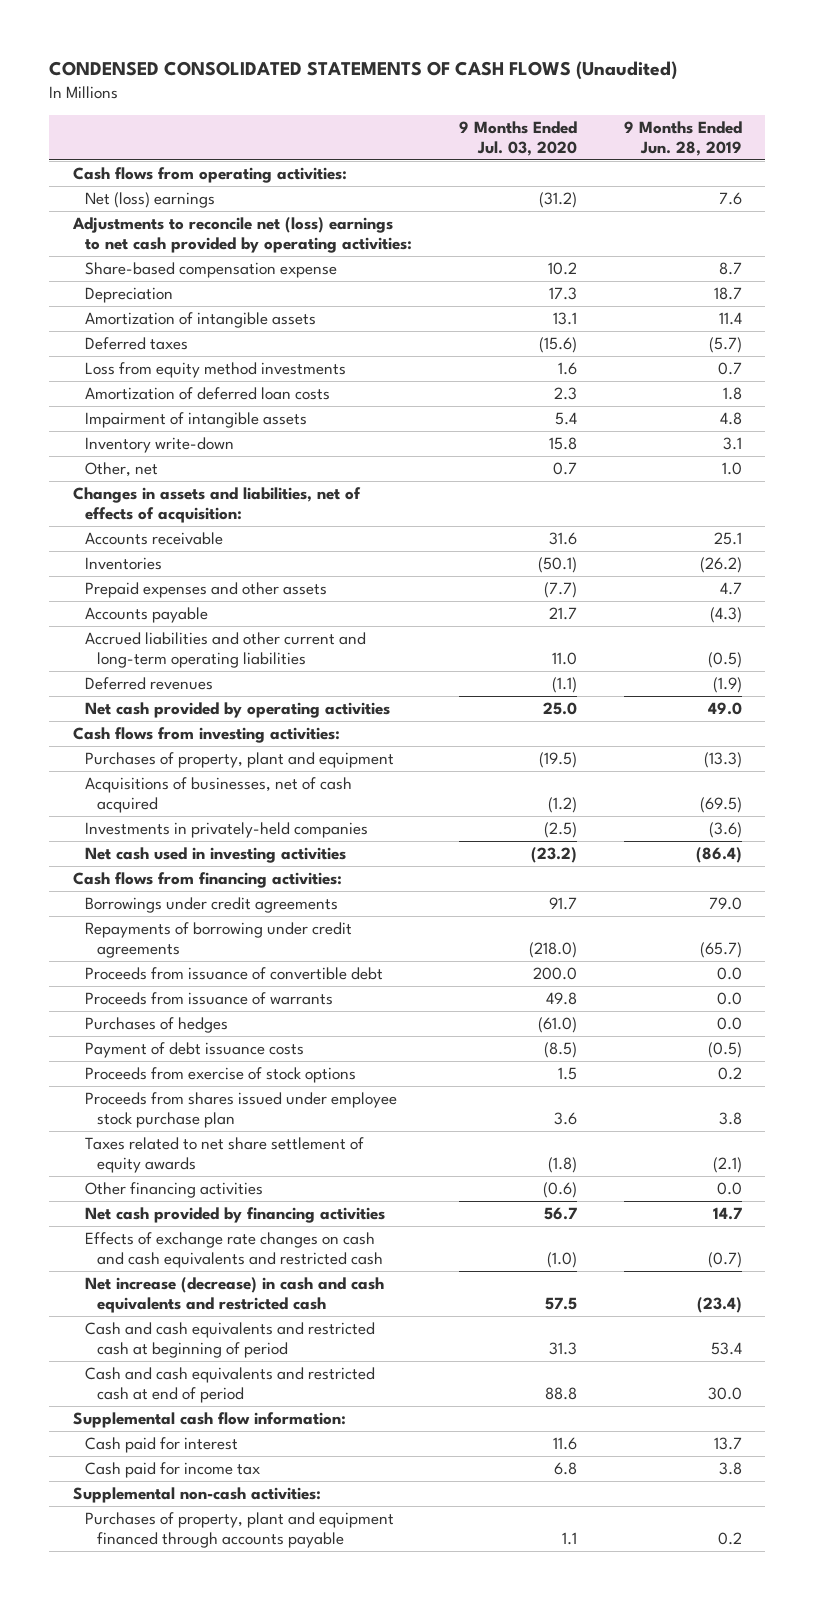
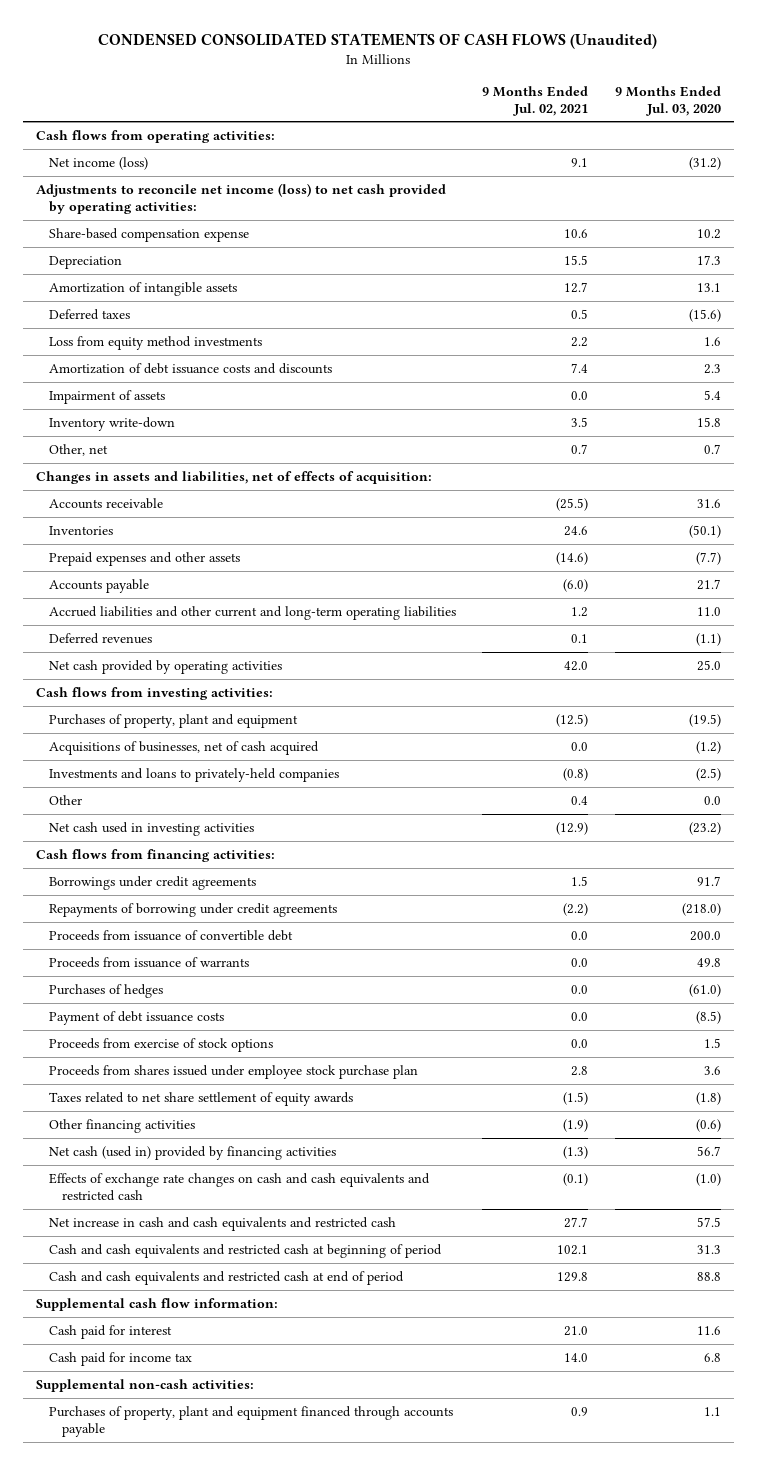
[623,120,742,156] 9 Months Ended Jun. 28, 2019 -> none
none -> [482,85,589,116] 9 Months Ended Jul. 02, 2021
[84,192,215,209] Net (loss) earnings -> [49,156,149,170] Net income (loss)
[71,217,412,253] Adjustments to reconcile net (loss) earnings to net cash provided by operating activities: -> [36,182,447,214] Adjustments to reconcile net income (loss) to net cash provided by operating activities:
[84,387,330,401] Amortization of deferred loan costs -> none
none -> [49,362,333,374] Amortization of debt issuance costs and discounts
[84,412,307,429] Impairment of intangible assets -> [49,389,166,404] Impairment of assets
[84,822,368,839] Investments in privately-held companies -> [49,767,340,782] Investments and loans to privately-held companies
none -> [49,794,83,805] Other
[84,1207,385,1224] Net cash provided by financing activities -> [49,1145,337,1160] Net cash (used in) provided by financing activities
[84,1277,384,1313] Net increase (decrease) in cash and cash equivalents and restricted cash -> [49,1216,397,1231] Net increase in cash and cash equivalents and restricted cash

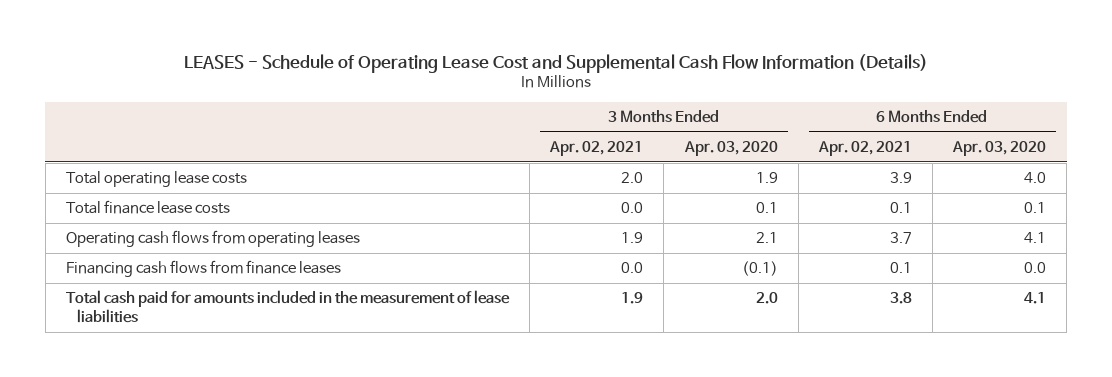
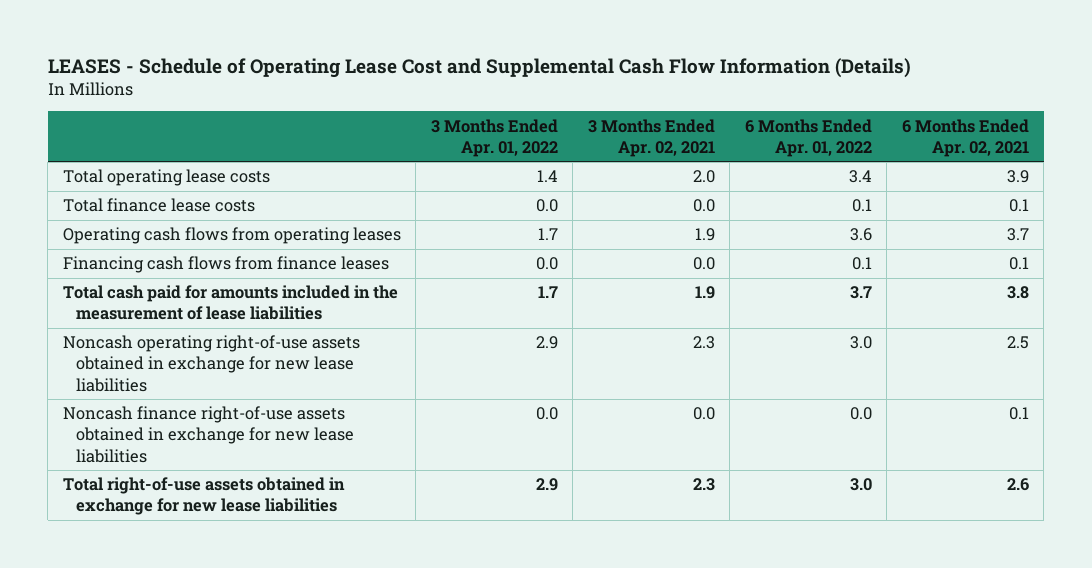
[683,140,778,156] Apr. 03, 2020 -> none
[952,140,1047,156] Apr. 03, 2020 -> none
none -> [430,118,558,157] 3 Months Ended Apr. 01, 2022
none -> [744,118,872,157] 6 Months Ended Apr. 01, 2022
none -> [62,335,360,392] Noncash operating right-of-use assets obtained in exchange for new lease liabilities
none -> [62,406,354,463] Noncash finance right-of-use assets obtained in exchange for new lease liabilities
none -> [62,477,345,516] Total right-of-use assets obtained in exchange for new lease liabilities

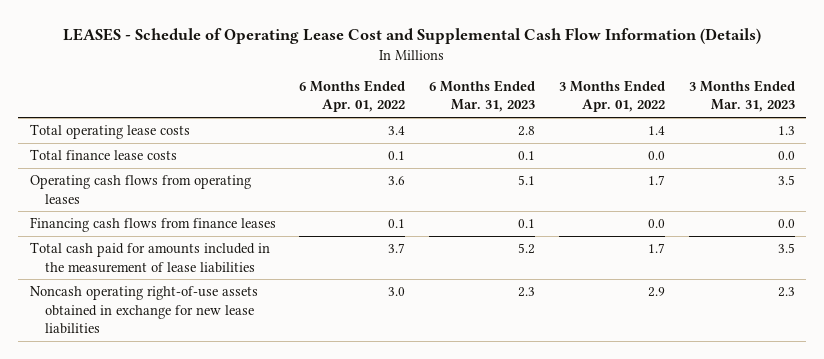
[587,118,715,157] 3 Months Ended Apr. 02, 2021 -> none
[901,118,1029,157] 6 Months Ended Apr. 02, 2021 -> none
none -> [429,80,536,113] 6 Months Ended Mar. 31, 2023
none -> [688,80,795,113] 3 Months Ended Mar. 31, 2023
[62,406,354,463] Noncash finance right-of-use assets obtained in exchange for new lease liabilities -> none
[62,477,345,516] Total right-of-use assets obtained in exchange for new lease liabilities -> none

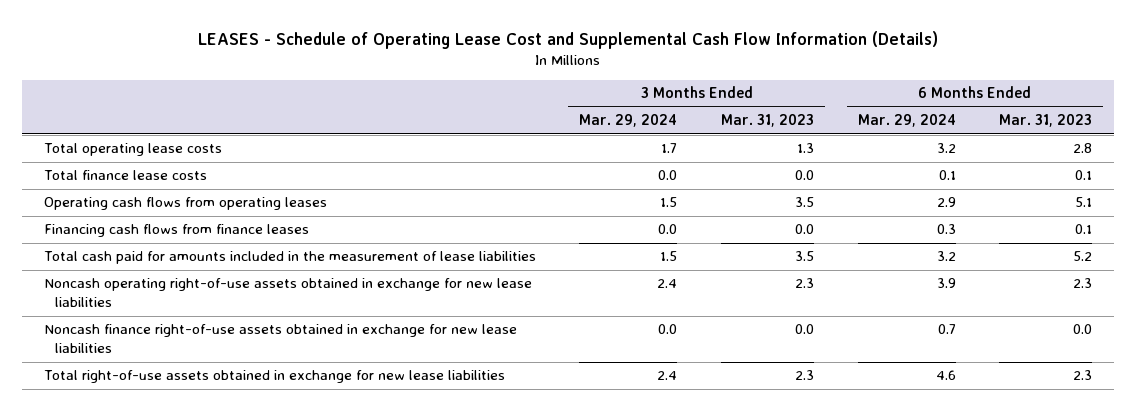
[299,80,406,113] 6 Months Ended Apr. 01, 2022 -> none
[558,80,665,113] 3 Months Ended Apr. 01, 2022 -> none
none -> [579,114,678,128] Mar. 29, 2024
none -> [857,114,956,128] Mar. 29, 2024
none -> [43,324,517,354] Noncash finance right-of-use assets obtained in exchange for new lease liabilities
none -> [43,370,505,384] Total right-of-use assets obtained in exchange for new lease liabilities

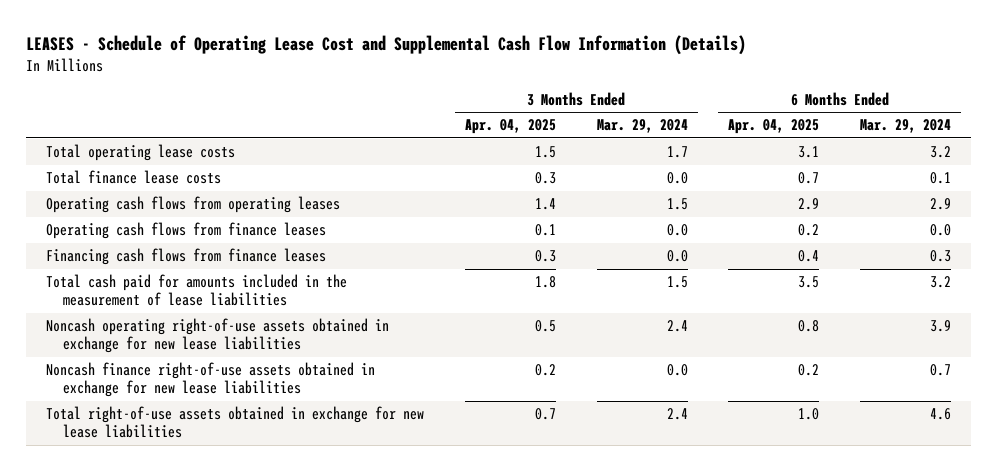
[720,114,814,128] Mar. 31, 2023 -> none
[999,114,1093,128] Mar. 31, 2023 -> none
none -> [464,119,556,135] Apr. 04, 2025
none -> [728,119,820,135] Apr. 04, 2025
none -> [46,222,327,240] Operating cash flows from finance leases

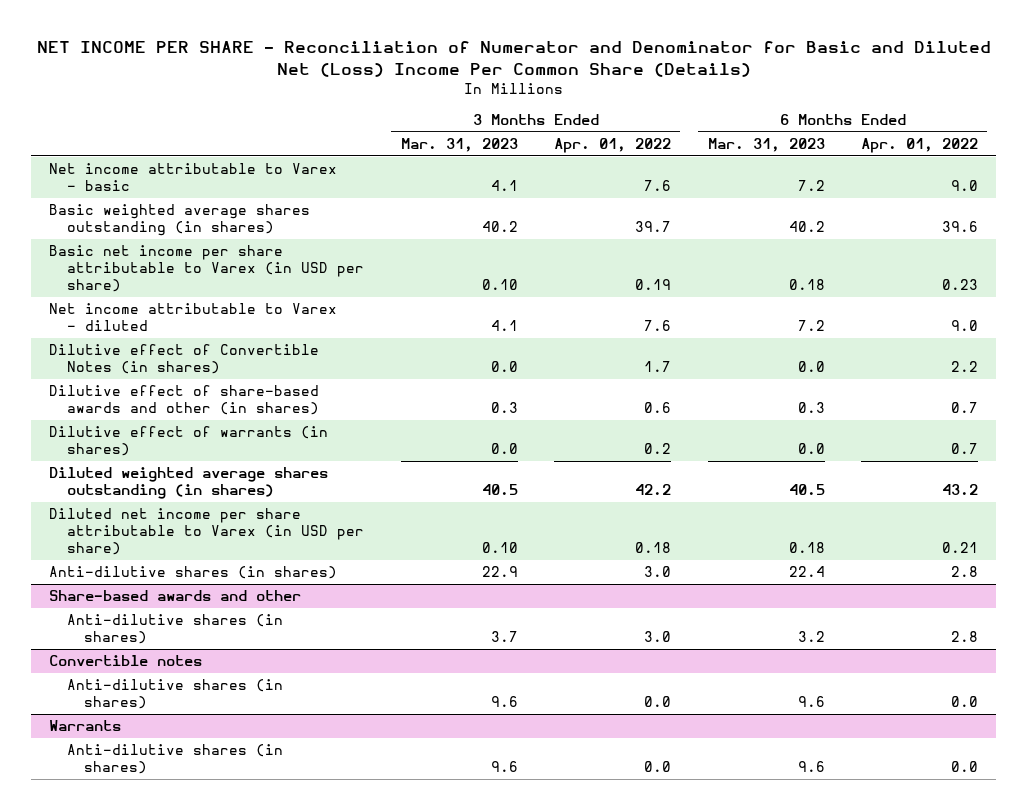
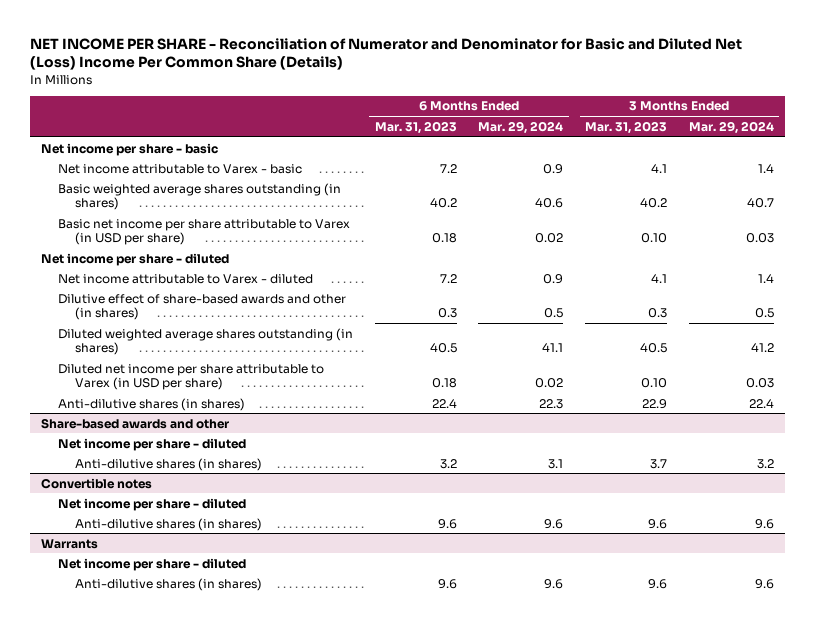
[554,138,672,154] Apr. 01, 2022 -> none
[861,138,979,154] Apr. 01, 2022 -> none
none -> [478,120,564,134] Mar. 29, 2024
none -> [688,120,774,134] Mar. 29, 2024
none -> [40,142,218,156] Net income per share - basic
none -> [40,252,229,266] Net income per share - diluted
[49,344,320,375] Dilutive effect of Convertible Notes (in shares) -> none
[49,426,329,457] Dilutive effect of warrants (in shares) -> none
none -> [57,437,246,451] Net income per share - diluted
none -> [57,497,246,511] Net income per share - diluted
none -> [57,557,246,571] Net income per share - diluted

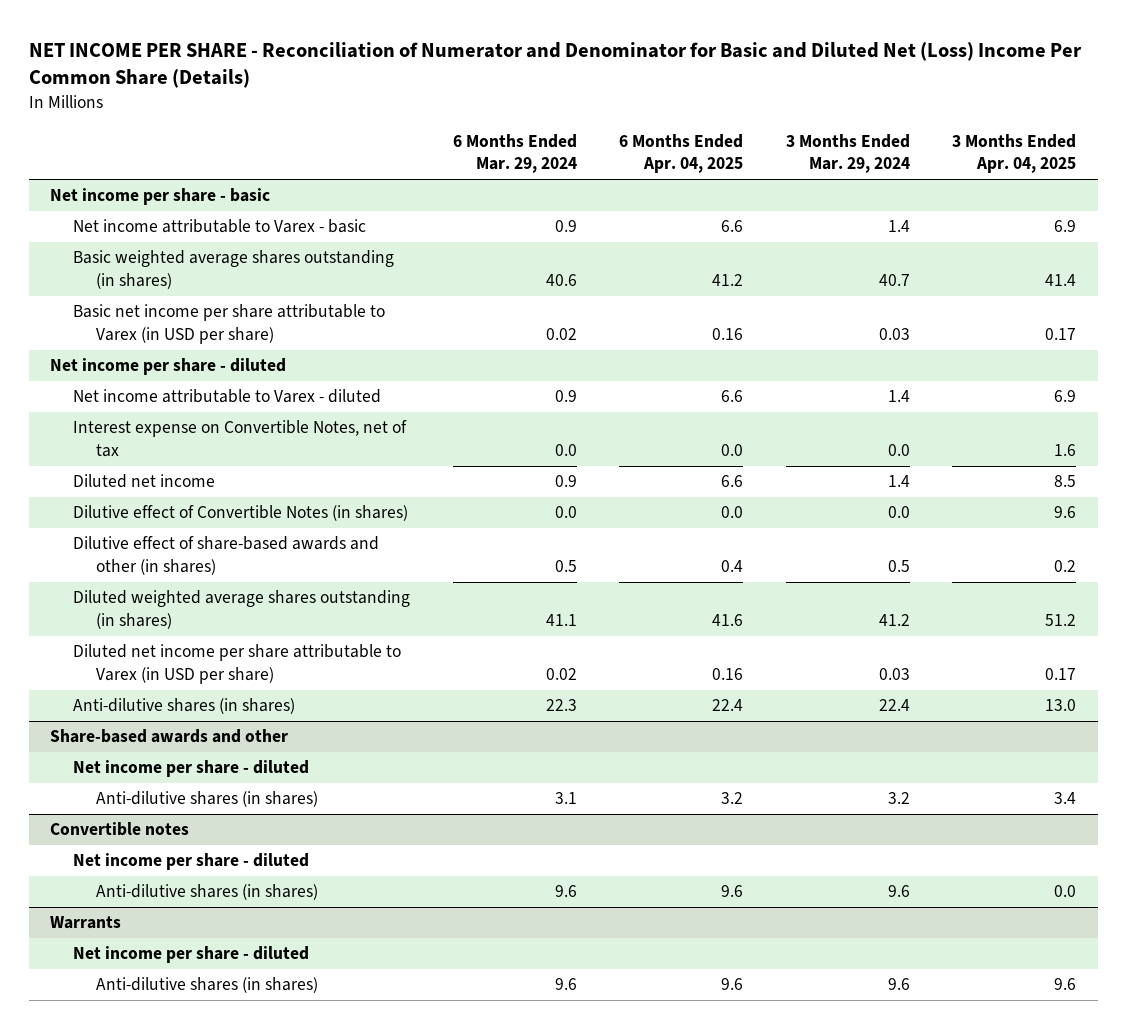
[374,120,457,134] Mar. 31, 2023 -> none
[585,120,668,134] Mar. 31, 2023 -> none
none -> [619,133,744,174] 6 Months Ended Apr. 04, 2025
none -> [952,133,1077,174] 3 Months Ended Apr. 04, 2025
none -> [73,420,408,457] Interest expense on Convertible Notes, net of tax
none -> [73,474,216,489] Diluted net income
none -> [73,505,409,522] Dilutive effect of Convertible Notes (in shares)

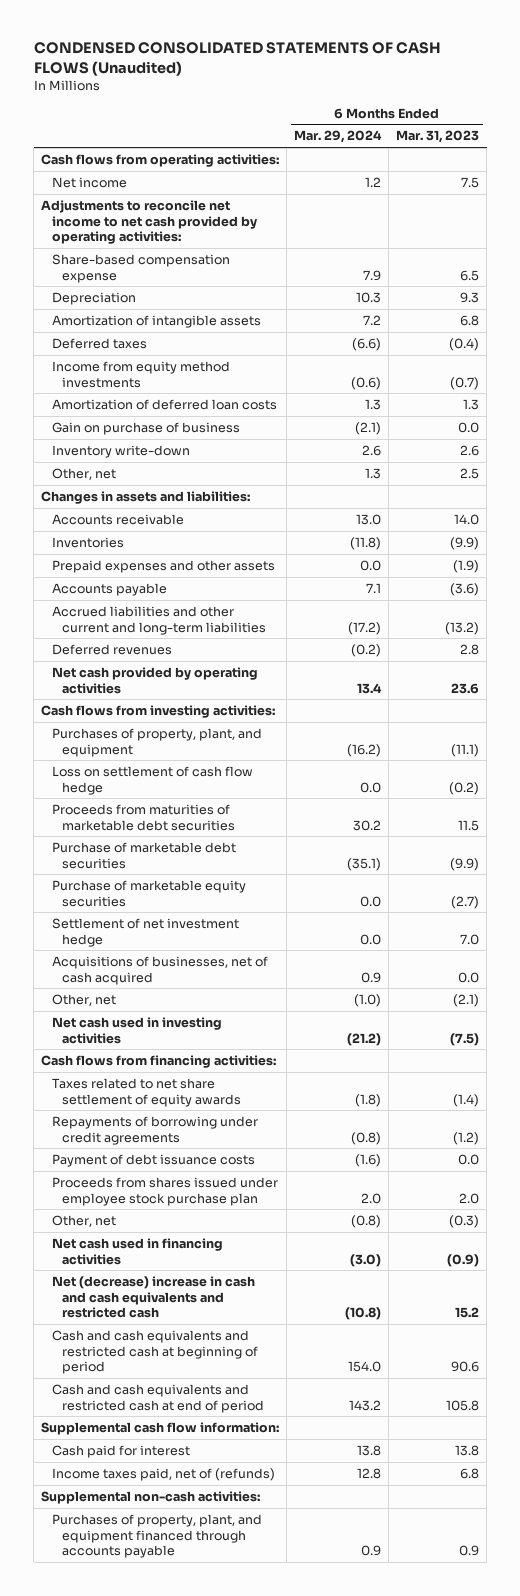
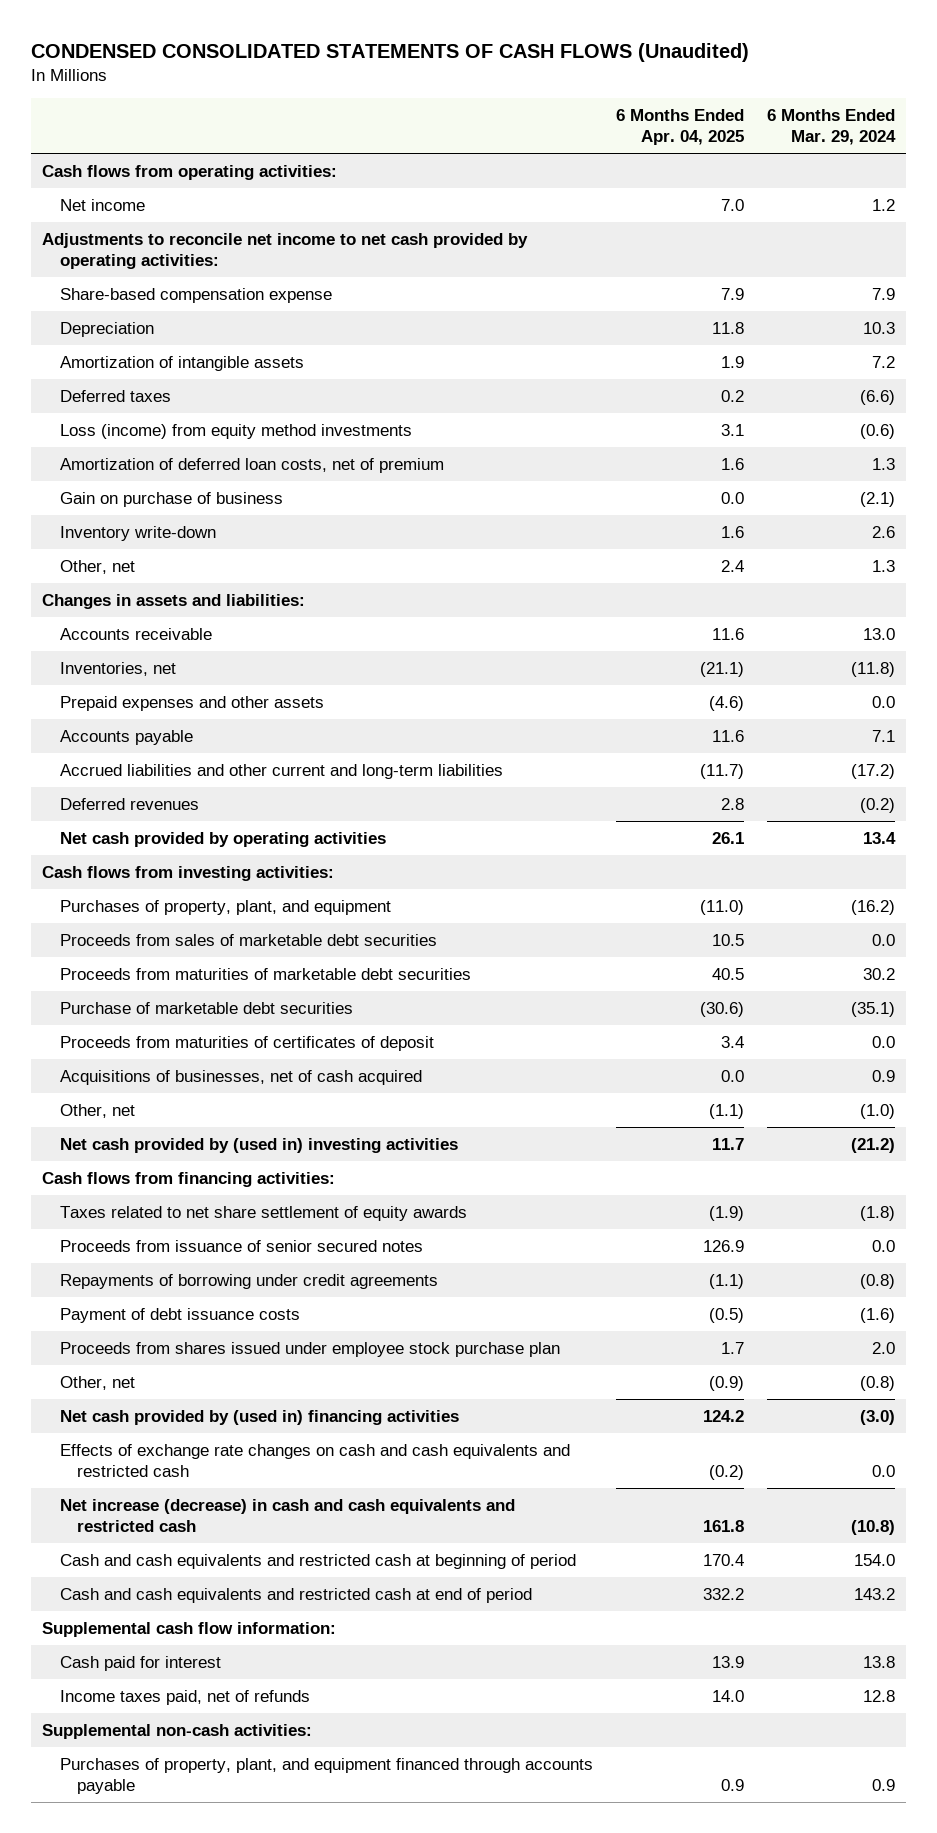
[396,130,480,144] Mar. 31, 2023 -> none
none -> [615,108,744,146] 6 Months Ended Apr. 04, 2025
[51,360,230,388] Income from equity method investments -> [59,423,412,439] Loss (income) from equity method investments
[51,398,277,410] Amortization of deferred loan costs -> [59,457,444,473] Amortization of deferred loan costs, net of premium
[51,536,124,548] Inventories -> [59,661,176,676] Inventories, net
[51,765,253,795] Loss on settlement of cash flow hedge -> none
none -> [59,933,437,946] Proceeds from sales of marketable debt securities
[51,879,246,907] Purchase of marketable equity securities -> none
[51,917,239,947] Settlement of net investment hedge -> none
none -> [59,1035,434,1051] Proceeds from maturities of certificates of deposit
[51,1016,222,1044] Net cash used in investing activities -> [59,1137,458,1153] Net cash provided by (used in) investing activities
none -> [59,1239,423,1252] Proceeds from issuance of senior secured notes
[51,1237,223,1265] Net cash used in financing activities -> [59,1409,459,1425] Net cash provided by (used in) financing activities
none -> [59,1443,570,1478] Effects of exchange rate changes on cash and cash equivalents and restricted cash
[51,1275,255,1319] Net (decrease) increase in cash and cash equivalents and restricted cash -> [59,1498,515,1533] Net increase (decrease) in cash and cash equivalents and restricted cash
[51,1467,275,1481] Income taxes paid, net of (refunds) -> [59,1689,310,1705] Income taxes paid, net of refunds

